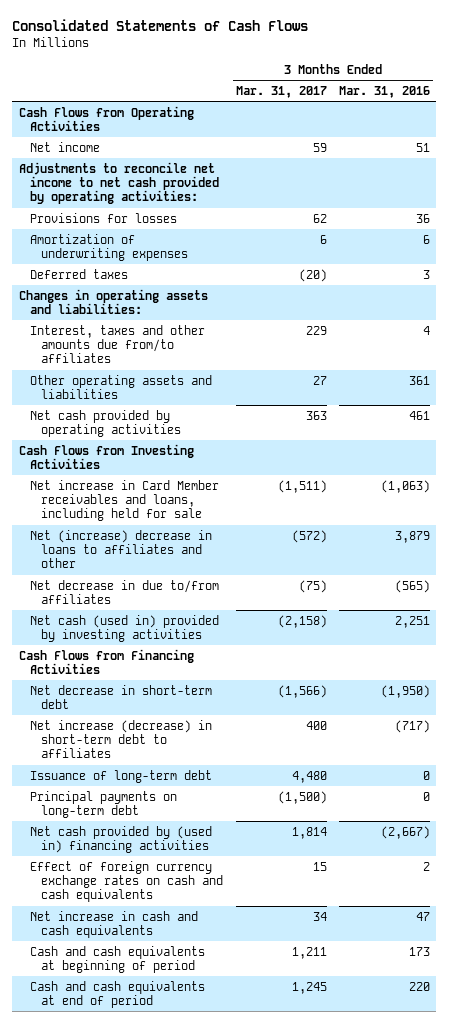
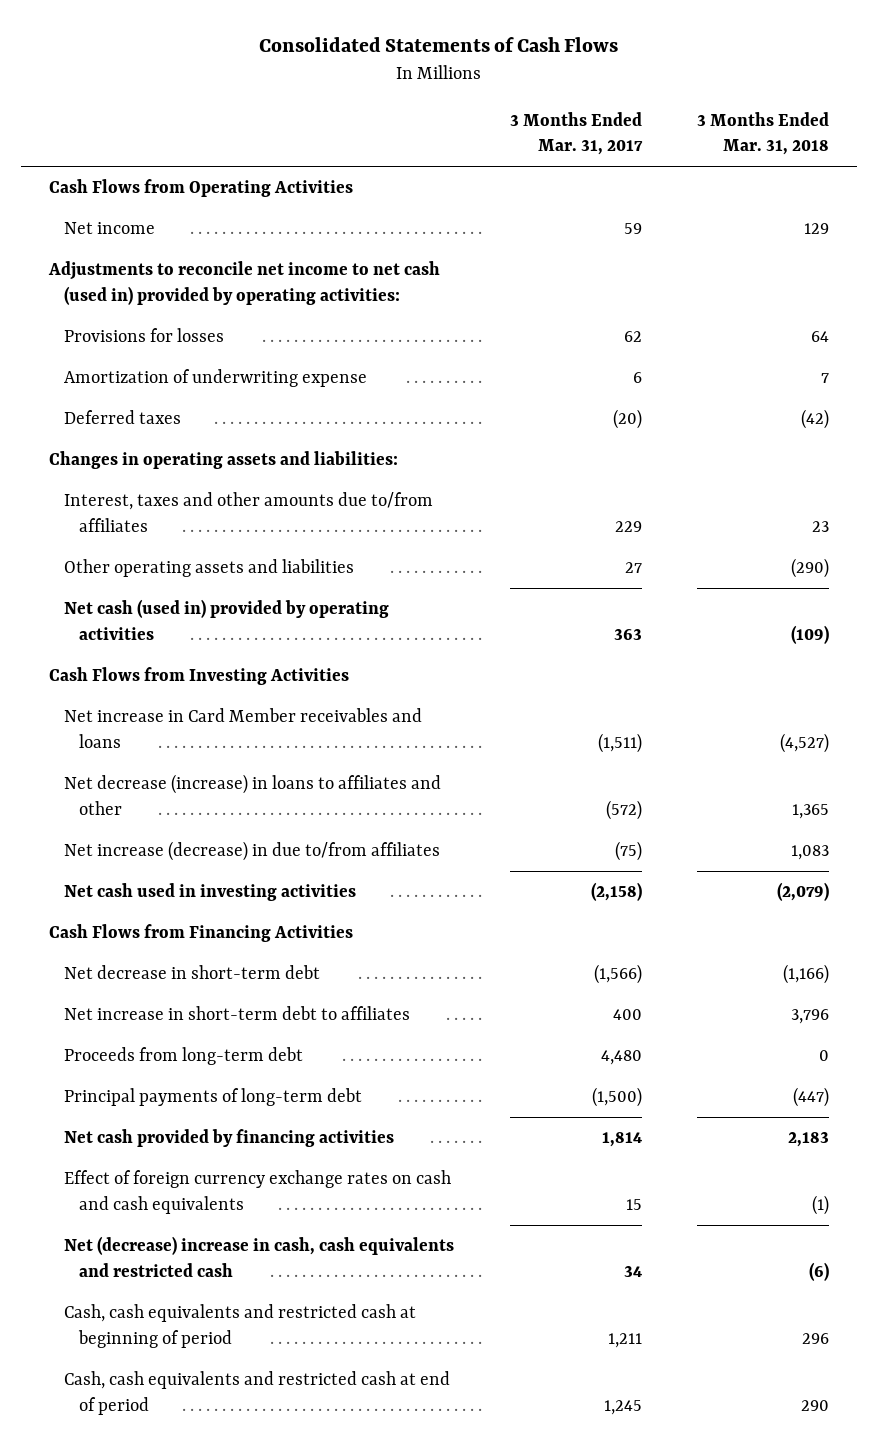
[339,85,431,98] Mar. 31, 2016 -> none
none -> [697,111,830,156] 3 Months Ended Mar. 31, 2018
[18,161,219,205] Adjustments to reconcile net income to net cash provided by operating activities: -> [48,261,441,306] Adjustments to reconcile net income to net cash (used in) provided by operating activities:
[29,233,189,262] Amortization of underwriting expenses -> [64,369,368,388] Amortization of underwriting expense
[29,324,205,364] Interest, taxes and other amounts due from/to affiliates -> [64,492,434,533] Interest, taxes and other amounts due to/from affiliates
[29,409,182,438] Net cash provided by operating activities -> [64,599,390,641] Net cash (used in) provided by operating activities
[29,479,219,522] Net increase in Card Member receivables and loans, including held for sale -> [64,708,423,749] Net increase in Card Member receivables and loans
[29,529,212,569] Net (increase) decrease in loans to affiliates and other -> [64,774,442,816] Net decrease (increase) in loans to affiliates and other
[29,579,219,605] Net decrease in due to/from affiliates -> [64,841,441,862] Net increase (decrease) in due to/from affiliates
[29,614,219,643] Net cash (used in) provided by investing activities -> [64,883,357,902] Net cash used in investing activities
[29,719,212,759] Net increase (decrease) in short-term debt to affiliates -> [64,1006,411,1021] Net increase in short-term debt to affiliates
[29,769,212,783] Issuance of long-term debt -> [64,1047,304,1066] Proceeds from long-term debt
[29,790,177,819] Principal payments on long-term debt -> [64,1088,363,1107] Principal payments of long-term debt
[29,825,212,854] Net cash provided by (used in) financing activities -> [64,1129,395,1148] Net cash provided by financing activities
[29,910,198,939] Net increase in cash and cash equivalents -> [64,1236,455,1278] Net (decrease) increase in cash, cash equivalents and restricted cash
[29,945,205,974] Cash and cash equivalents at beginning of period -> [64,1304,417,1349] Cash, cash equivalents and restricted cash at beginning of period
[29,980,205,1009] Cash and cash equivalents at end of period -> [64,1371,451,1416] Cash, cash equivalents and restricted cash at end of period

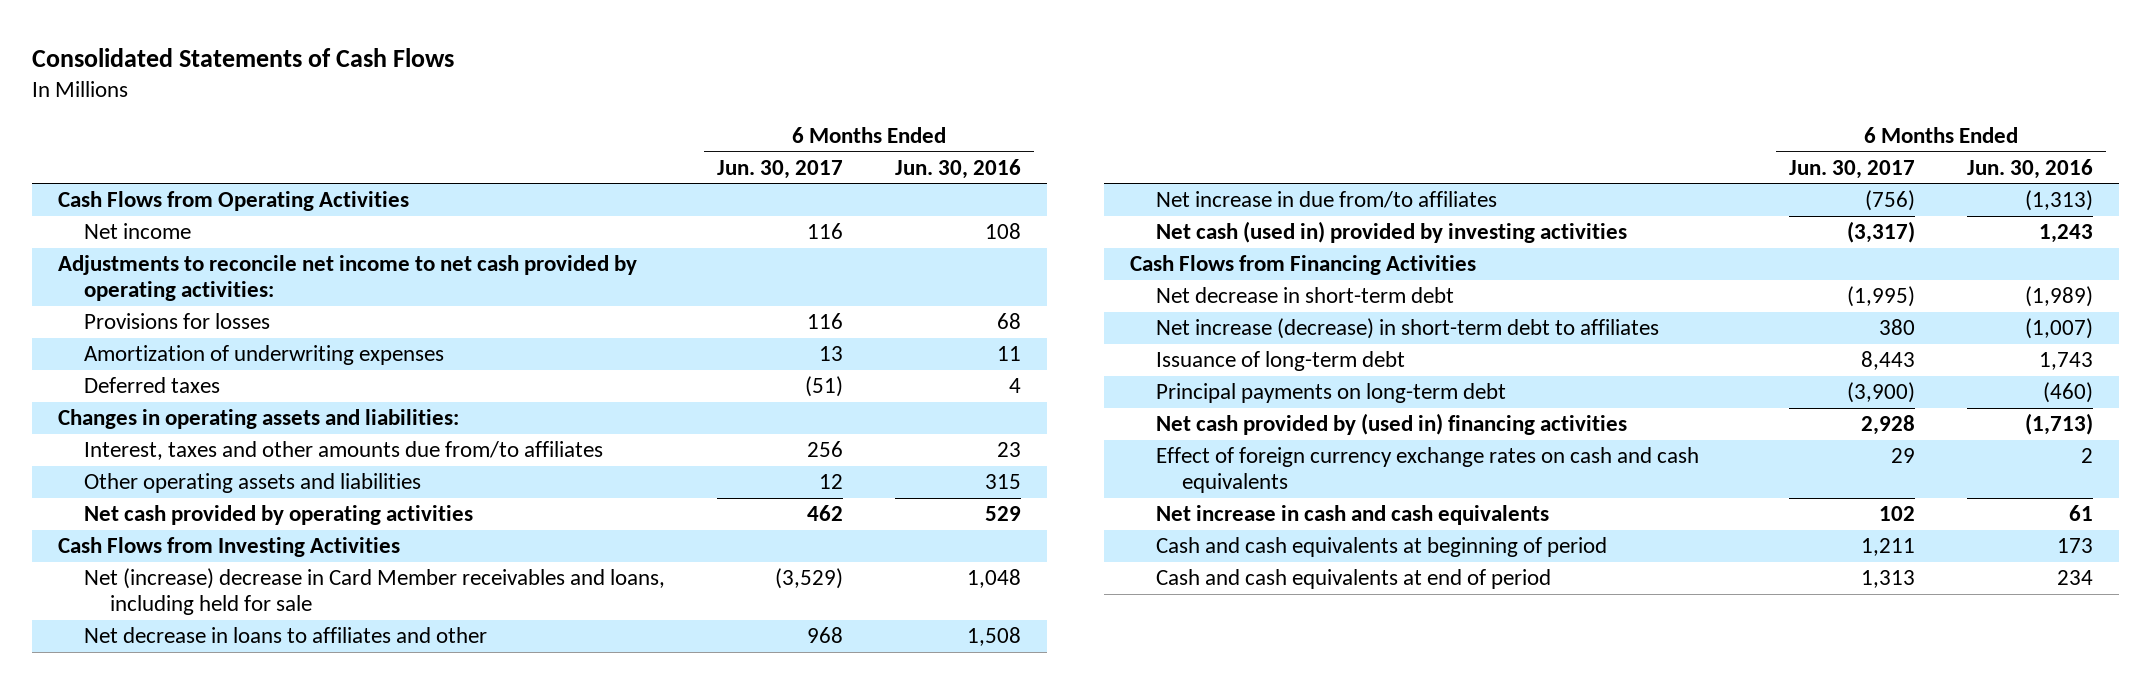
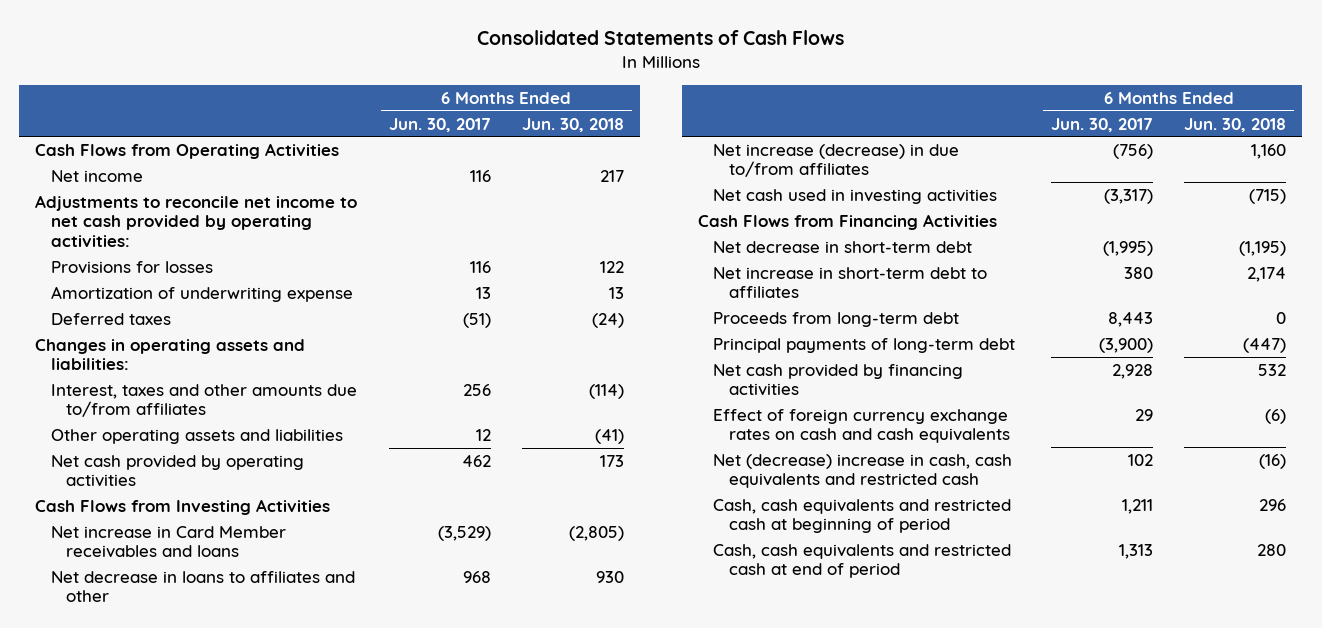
[895,158,1022,179] Jun. 30, 2016 -> none
none -> [522,117,625,132] Jun. 30, 2018
[83,345,444,366] Amortization of underwriting expenses -> [50,285,353,302] Amortization of underwriting expense
[83,441,603,461] Interest, taxes and other amounts due from/to affiliates -> [50,383,357,418] Interest, taxes and other amounts due to/from affiliates
[83,568,665,616] Net (increase) decrease in Card Member receivables and loans, including held for sale -> [50,525,286,559] Net increase in Card Member receivables and loans
[1155,191,1497,209] Net increase in due from/to affiliates -> [713,143,960,178] Net increase (decrease) in due to/from affiliates
[1155,221,1627,244] Net cash (used in) provided by investing activities -> [713,188,998,204] Net cash used in investing activities
[1155,318,1659,340] Net increase (decrease) in short-term debt to affiliates -> [713,266,988,299] Net increase in short-term debt to affiliates
[1155,351,1405,372] Issuance of long-term debt -> [713,311,960,327] Proceeds from long-term debt
[1155,383,1506,404] Principal payments on long-term debt -> [713,337,1016,353] Principal payments of long-term debt
[1155,413,1627,436] Net cash provided by (used in) financing activities -> [713,363,964,397] Net cash provided by financing activities
[1155,505,1549,526] Net increase in cash and cash equivalents -> [713,453,1013,489] Net (decrease) increase in cash, cash equivalents and restricted cash
[1155,537,1607,558] Cash and cash equivalents at beginning of period -> [713,498,1012,534] Cash, cash equivalents and restricted cash at beginning of period
[1155,569,1551,590] Cash and cash equivalents at end of period -> [713,543,1012,579] Cash, cash equivalents and restricted cash at end of period

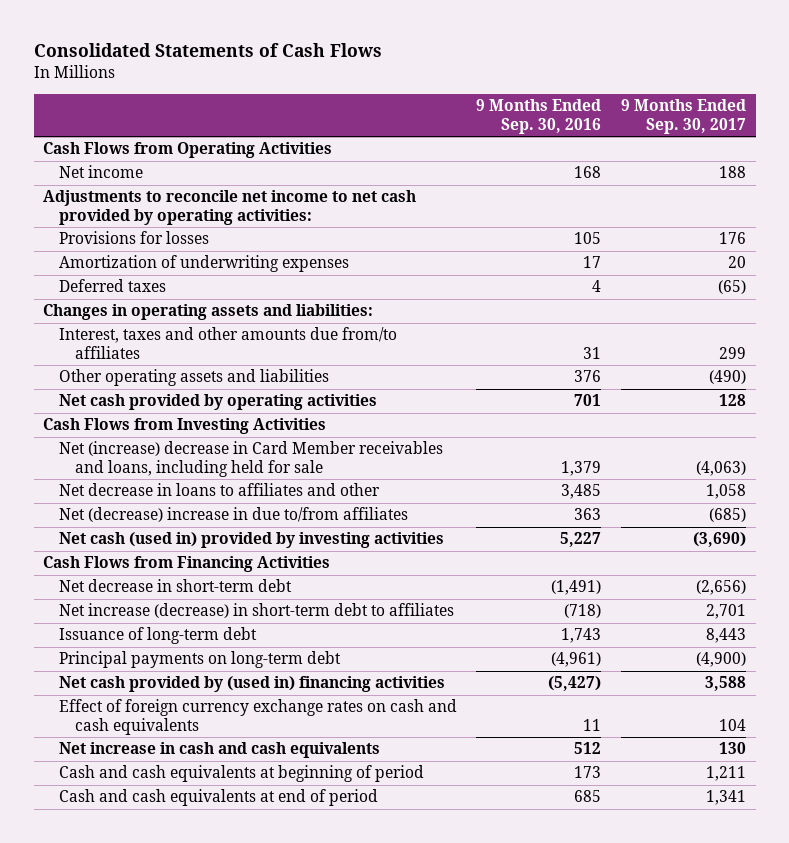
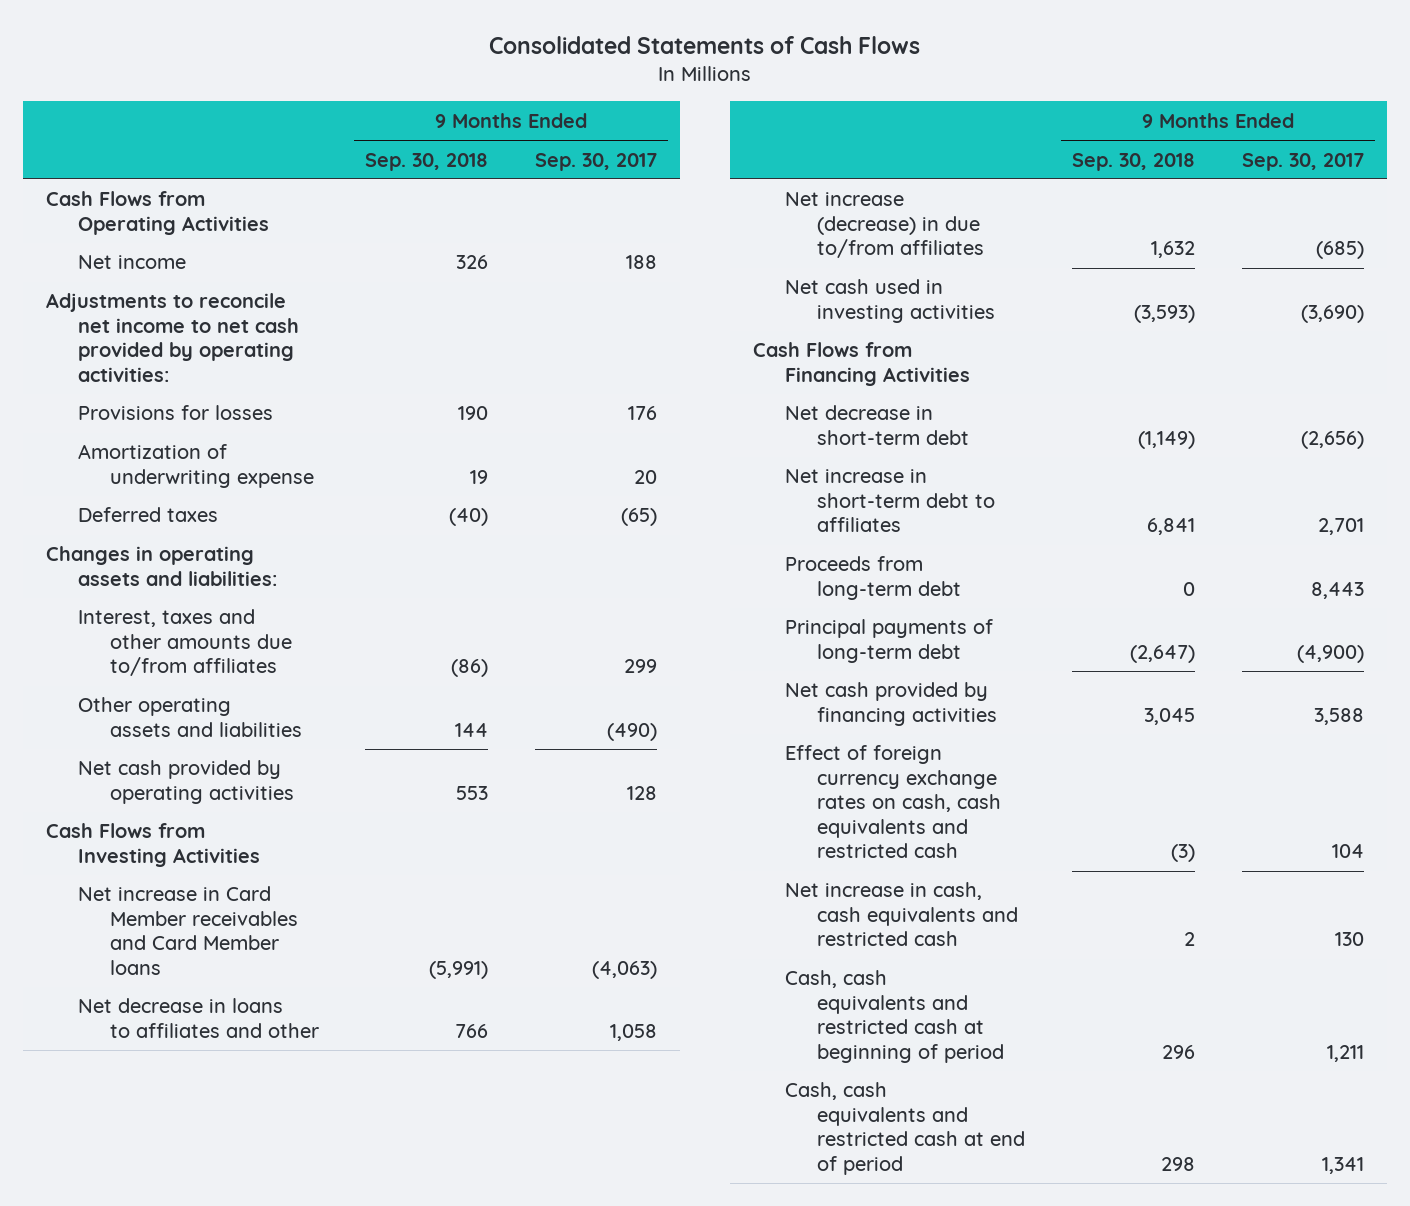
[476,99,602,134] 9 Months Ended Sep. 30, 2016 -> none
none -> [365,152,489,171] Sep. 30, 2018
[58,255,349,273] Amortization of underwriting expenses -> [77,444,314,488] Amortization of underwriting expense
[58,327,397,360] Interest, taxes and other amounts due from/to affiliates -> [77,609,292,677] Interest, taxes and other amounts due to/from affiliates
[58,441,443,478] Net (increase) decrease in Card Member receivables and loans, including held for sale -> [77,886,298,975] Net increase in Card Member receivables and Card Member loans
[58,507,408,523] Net (decrease) increase in due to/from affiliates -> [785,192,984,259] Net increase (decrease) in due to/from affiliates
[58,532,444,549] Net cash (used in) provided by investing activities -> [785,279,995,323] Net cash used in investing activities
[58,603,454,619] Net increase (decrease) in short-term debt to affiliates -> [785,469,995,533] Net increase in short-term debt to affiliates
[58,627,257,645] Issuance of long-term debt -> [785,556,961,600] Proceeds from long-term debt
[58,651,341,669] Principal payments on long-term debt -> [785,619,994,663] Principal payments of long-term debt
[58,676,445,693] Net cash provided by (used in) financing activities -> [785,682,997,726] Net cash provided by financing activities
[58,699,457,736] Effect of foreign currency exchange rates on cash and cash equivalents -> [785,745,1001,859] Effect of foreign currency exchange rates on cash, cash equivalents and restricted cash
[58,742,380,759] Net increase in cash and cash equivalents -> [785,882,1018,947] Net increase in cash, cash equivalents and restricted cash
[58,765,424,783] Cash and cash equivalents at beginning of period -> [785,970,1004,1063] Cash, cash equivalents and restricted cash at beginning of period
[58,789,378,807] Cash and cash equivalents at end of period -> [785,1082,1025,1175] Cash, cash equivalents and restricted cash at end of period

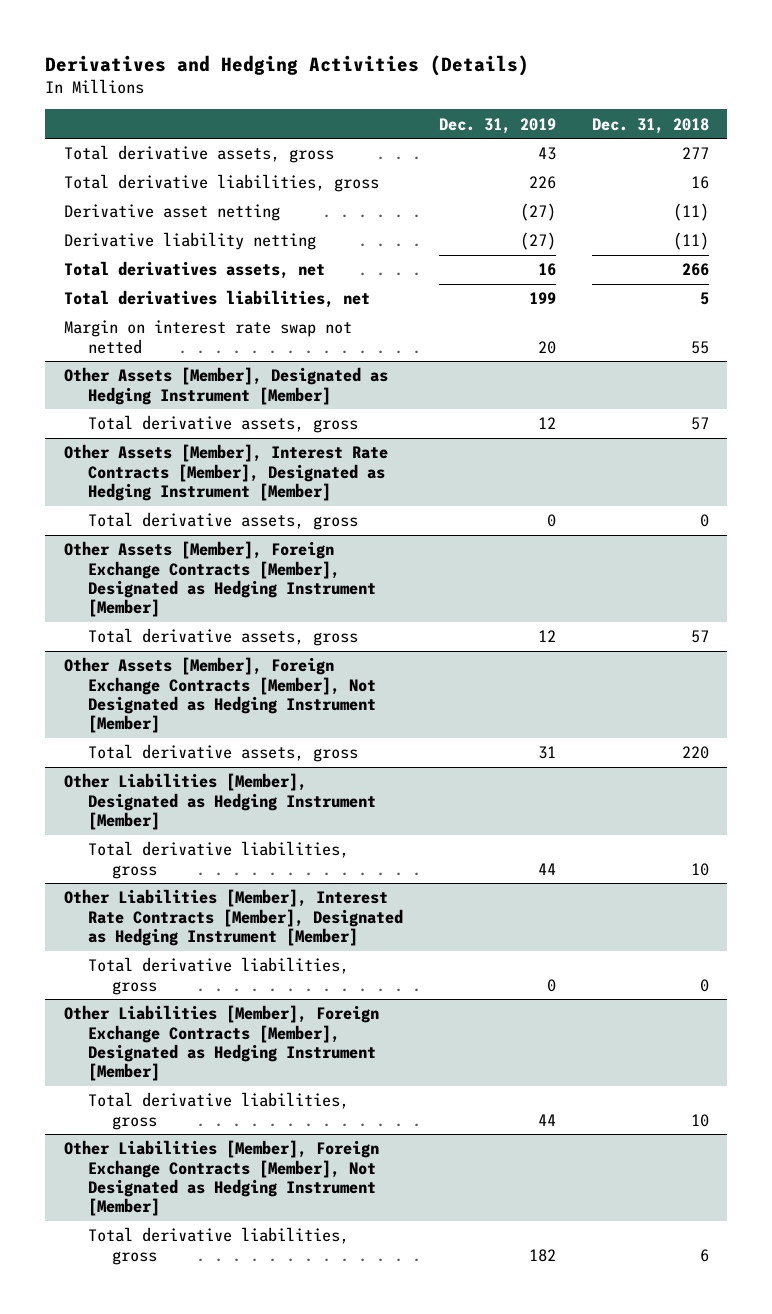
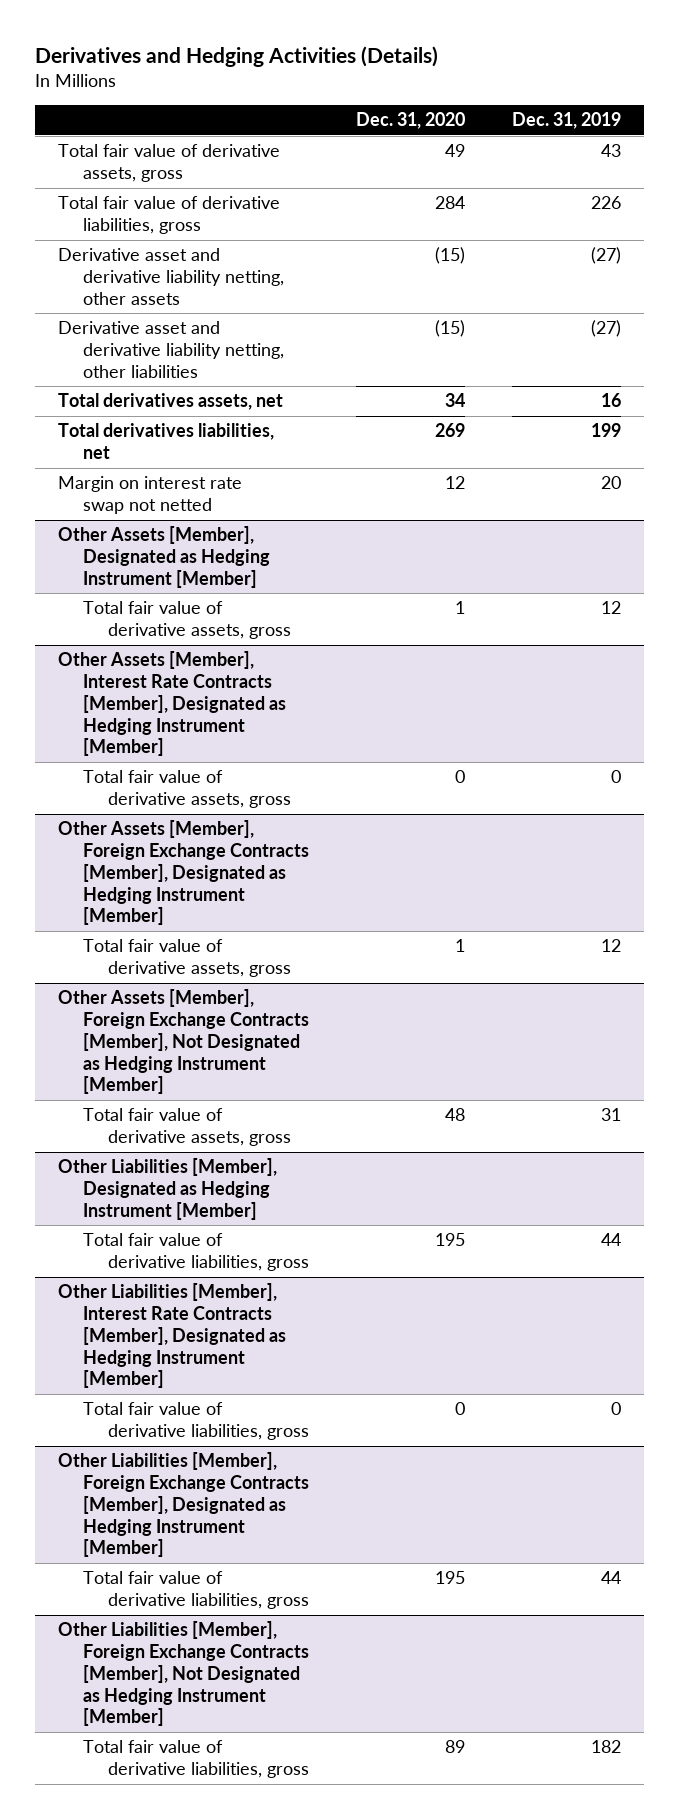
[591,117,709,134] Dec. 31, 2018 -> none
none -> [355,112,465,130] Dec. 31, 2020
[63,145,334,164] Total derivative assets, gross -> [58,144,281,183] Total fair value of derivative assets, gross
[63,174,379,193] Total derivative liabilities, gross -> [58,196,281,235] Total fair value of derivative liabilities, gross
[63,204,280,222] Derivative asset netting -> [58,248,285,305] Derivative asset and derivative liability netting, other assets
[63,232,316,251] Derivative liability netting -> [58,321,285,378] Derivative asset and derivative liability netting, other liabilities
[87,415,358,434] Total derivative assets, gross -> [83,601,292,640] Total fair value of derivative assets, gross
[87,512,358,531] Total derivative assets, gross -> [83,770,292,809] Total fair value of derivative assets, gross
[87,628,358,647] Total derivative assets, gross -> [83,939,292,978] Total fair value of derivative assets, gross
[87,744,358,763] Total derivative assets, gross -> [83,1108,292,1147] Total fair value of derivative assets, gross
[87,841,349,879] Total derivative liabilities, gross -> [83,1233,310,1272] Total fair value of derivative liabilities, gross
[87,957,349,995] Total derivative liabilities, gross -> [83,1402,310,1441] Total fair value of derivative liabilities, gross
[87,1092,349,1130] Total derivative liabilities, gross -> [83,1571,310,1610] Total fair value of derivative liabilities, gross
[87,1227,349,1265] Total derivative liabilities, gross -> [83,1740,310,1779] Total fair value of derivative liabilities, gross

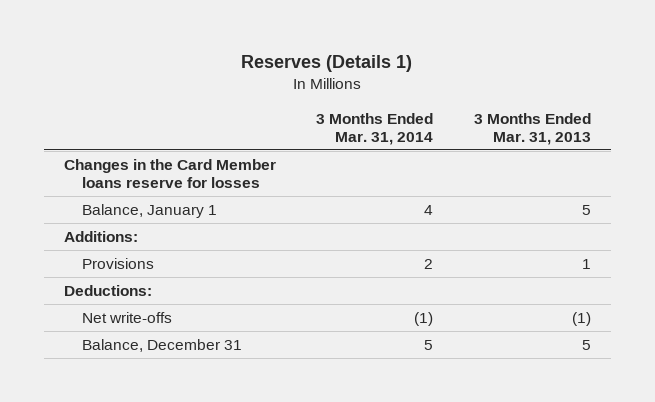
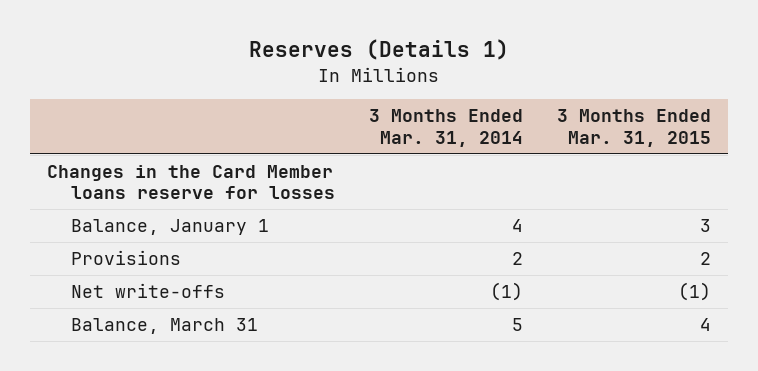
[473,112,591,145] 3 Months Ended Mar. 31, 2013 -> none
none -> [557,109,712,147] 3 Months Ended Mar. 31, 2015
[64,230,139,242] Additions: -> none
[64,284,153,296] Deductions: -> none
[81,338,242,352] Balance, December 31 -> [70,317,258,334] Balance, March 31

